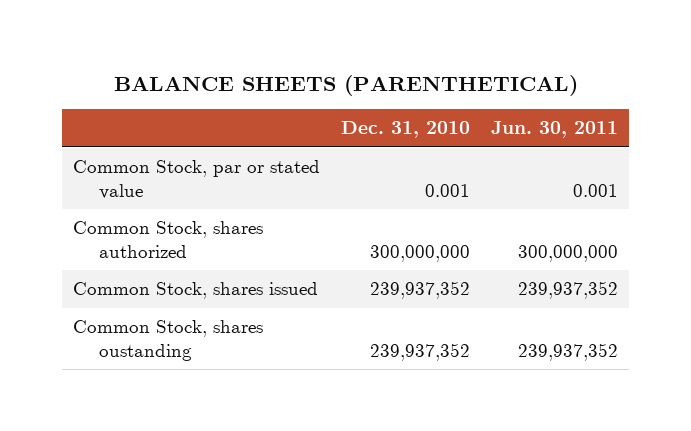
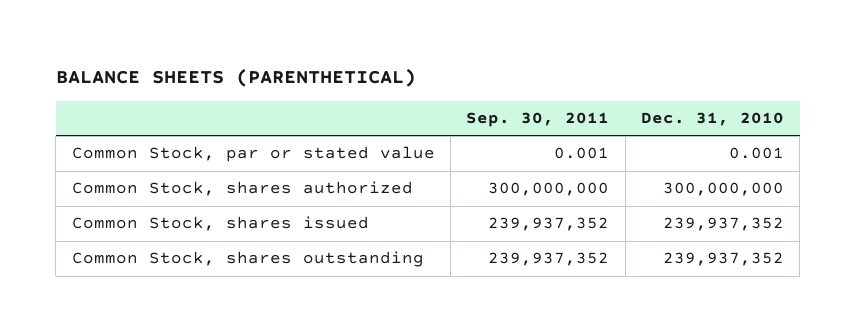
[491,121,619,139] Jun. 30, 2011 -> none
none -> [466,112,610,128] Sep. 30, 2011
[72,320,263,361] Common Stock, shares oustanding -> [71,251,424,268] Common Stock, shares outstanding

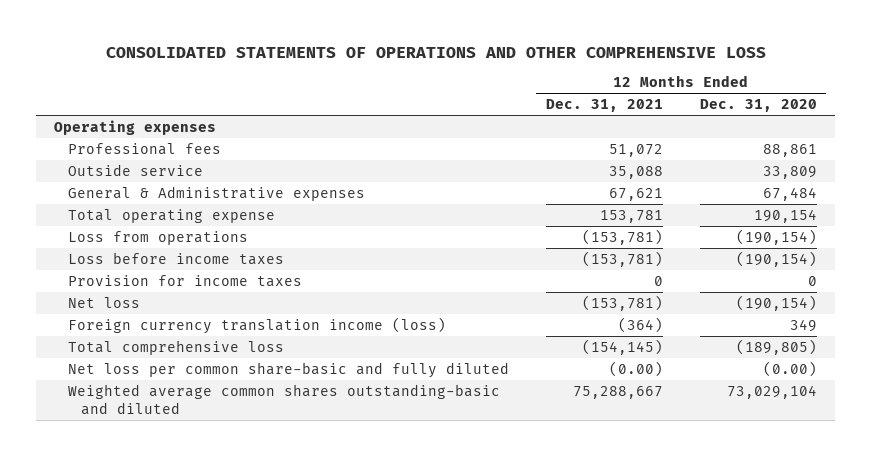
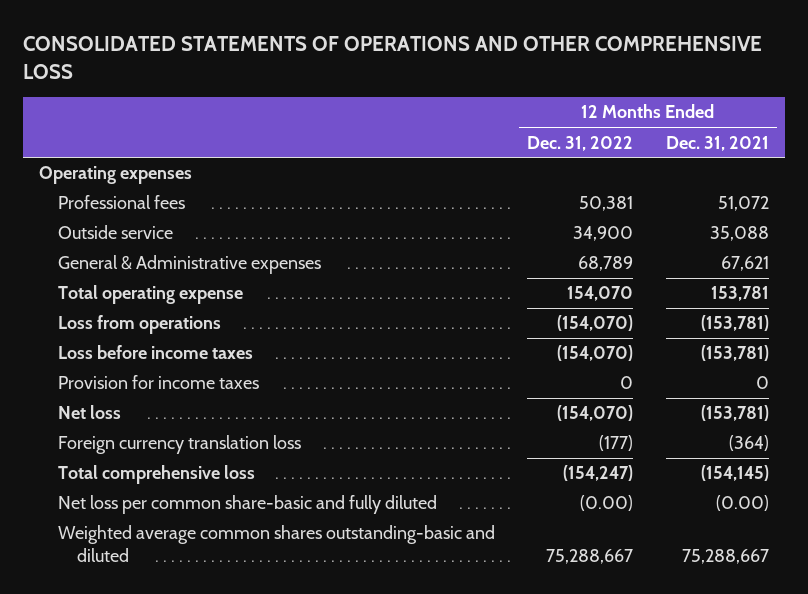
[699,99,817,113] Dec. 31, 2020 -> none
none -> [527,135,634,151] Dec. 31, 2022
[67,316,446,334] Foreign currency translation income (loss) -> [58,435,302,455] Foreign currency translation loss

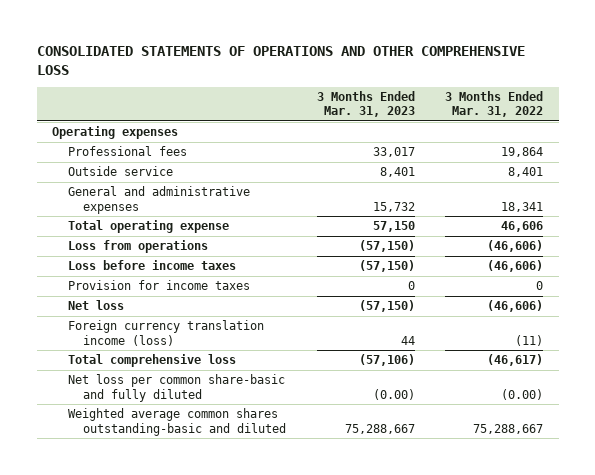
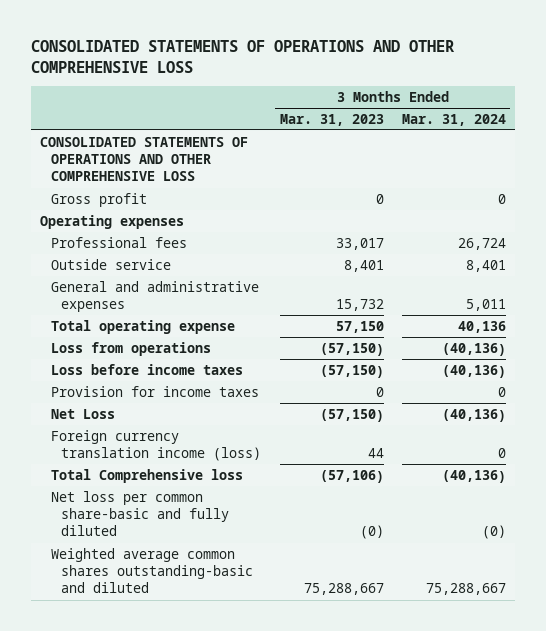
[445,91,544,118] 3 Months Ended Mar. 31, 2022 -> none
none -> [401,113,506,126] Mar. 31, 2024
none -> [40,136,249,182] CONSOLIDATED STATEMENTS OF OPERATIONS AND OTHER COMPREHENSIVE LOSS
none -> [50,192,147,207] Gross profit
[67,300,124,311] Net loss -> [50,408,115,419] Net Loss
[67,354,236,368] Total comprehensive loss -> [50,468,243,483] Total Comprehensive loss
[372,388,415,400] (0.00) -> [359,525,384,540] (0)

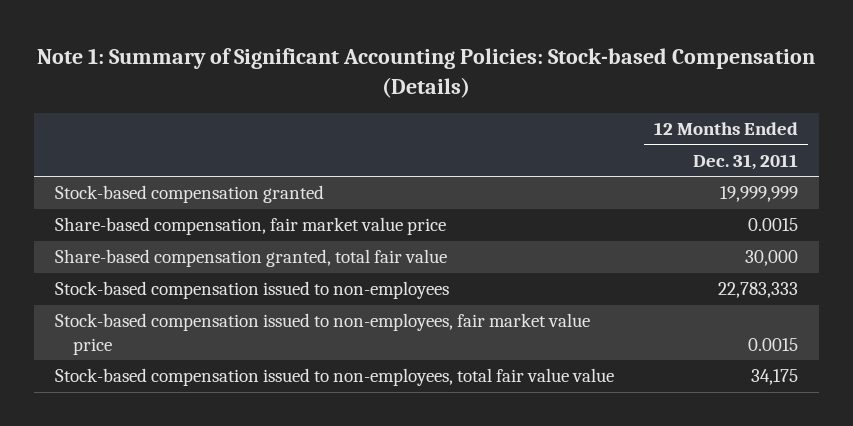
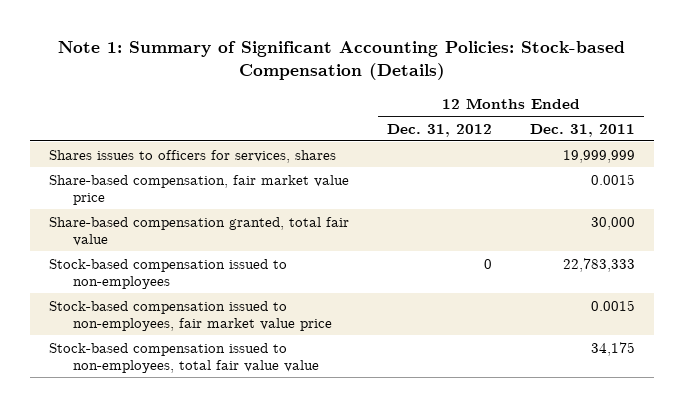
none -> [386,123,492,137] Dec. 31, 2012
[54,185,324,204] Stock-based compensation granted -> [49,149,337,163] Shares issues to officers for services, shares

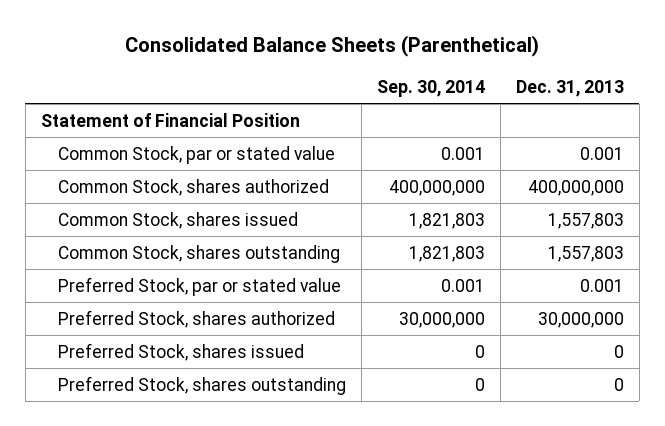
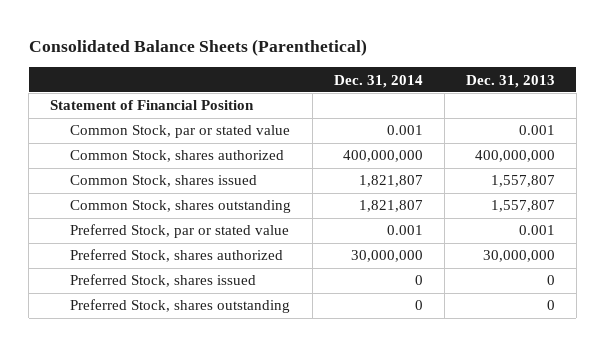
[377,79,486,97] Sep. 30, 2014 -> none
none -> [333,74,423,88] Dec. 31, 2014
[547,212,624,229] 1,557,803 -> [490,175,555,188] 1,557,807
[547,245,624,262] 1,557,803 -> [490,200,555,213] 1,557,807

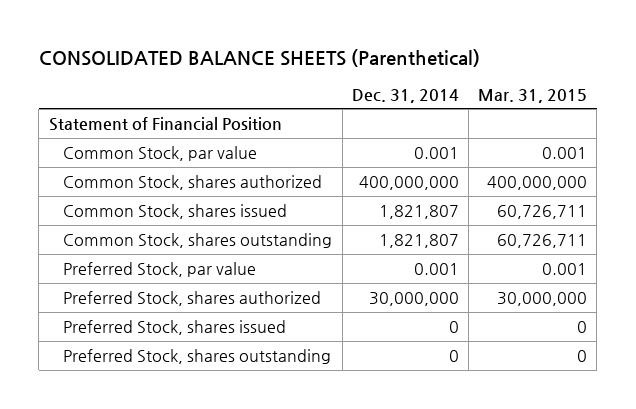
[28,39,367,57] Consolidated Balance Sheets (Parenthetical) -> [38,48,480,67] CONSOLIDATED BALANCE SHEETS (Parenthetical)
[465,74,555,88] Dec. 31, 2013 -> none
none -> [478,88,588,103] Mar. 31, 2015
[69,125,290,139] Common Stock, par or stated value -> [63,145,258,161] Common Stock, par value
[69,224,289,239] Preferred Stock, par or stated value -> [63,261,257,277] Preferred Stock, par value

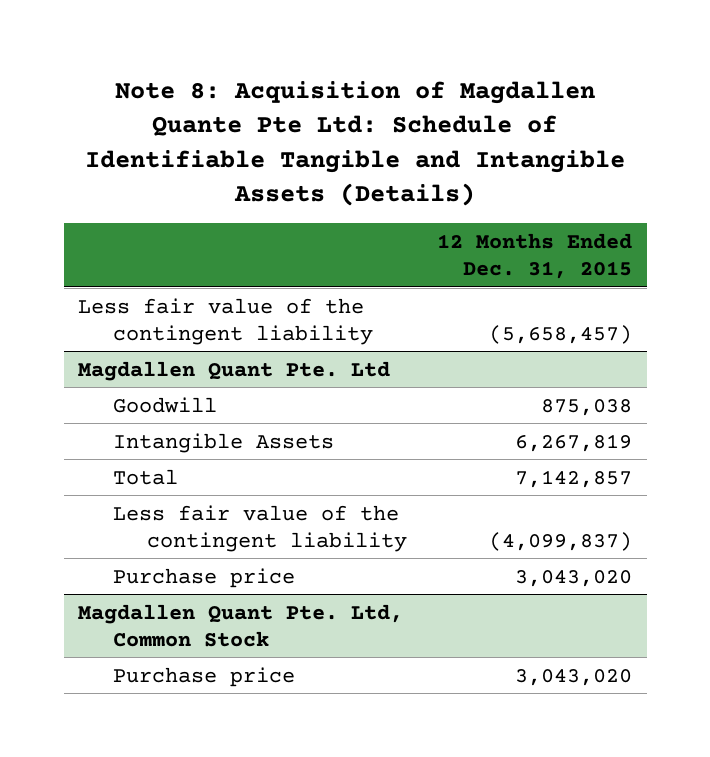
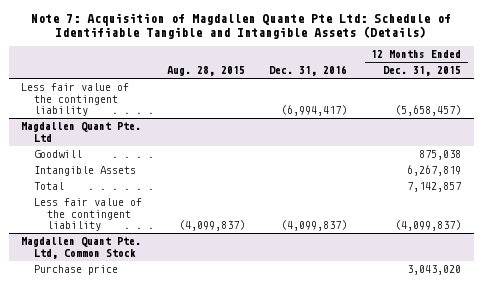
[85,80,626,207] Note 8: Acquisition of Magdallen Quante Pte Ltd: Schedule of Identifiable Tangible and Intangible Assets (Details) -> [31,13,452,40] Note 7: Acquisition of Magdallen Quante Pte Ltd: Schedule of Identifiable Tangible and Intangible Assets (Details)
none -> [166,66,245,77] Aug. 28, 2015
none -> [268,65,347,77] Dec. 31, 2016
[112,567,295,588] Purchase price -> none

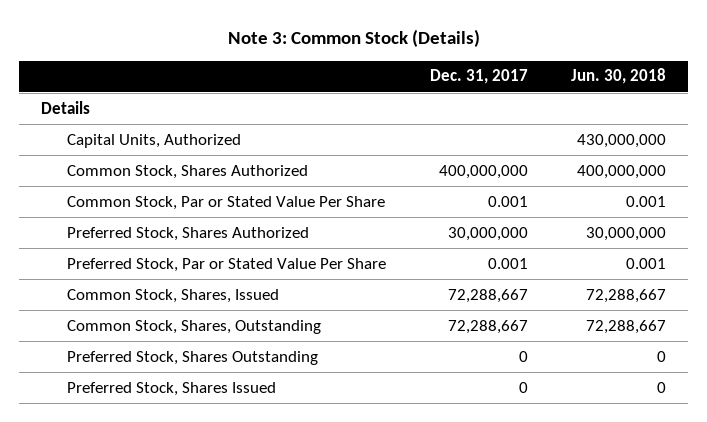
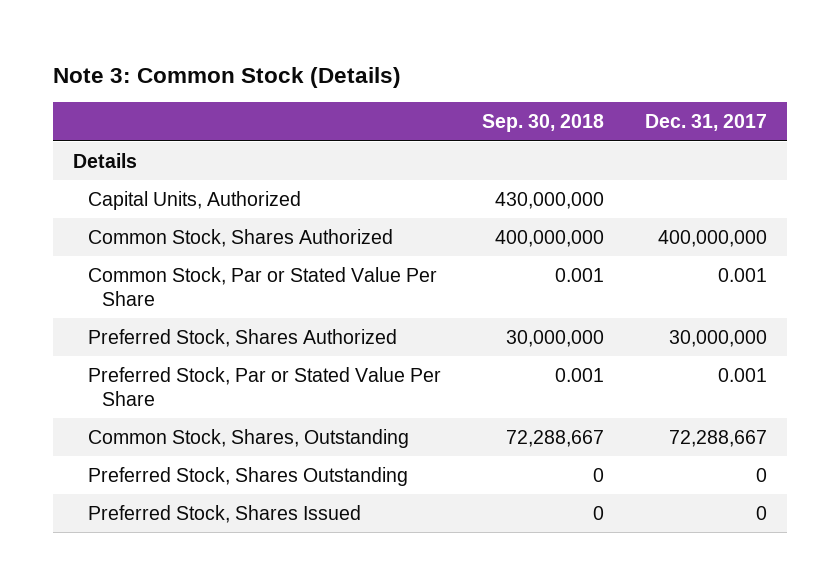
[571,68,667,85] Jun. 30, 2018 -> none
none -> [481,114,604,133] Sep. 30, 2018
[66,288,279,303] Common Stock, Shares, Issued -> none

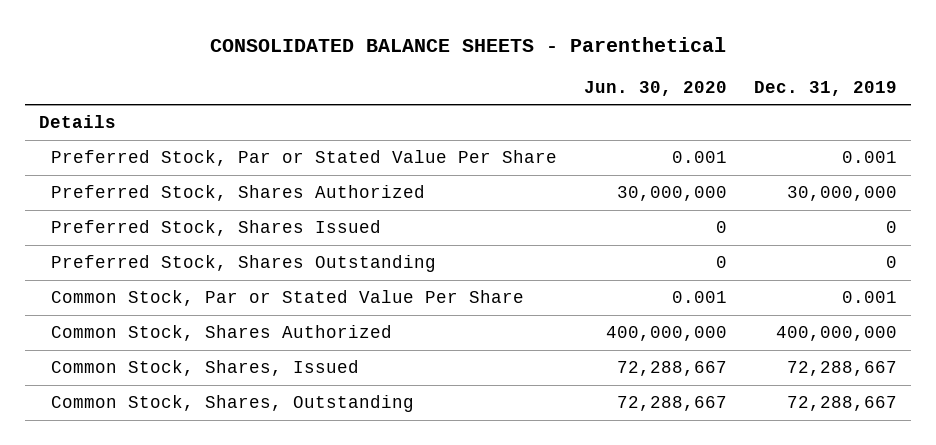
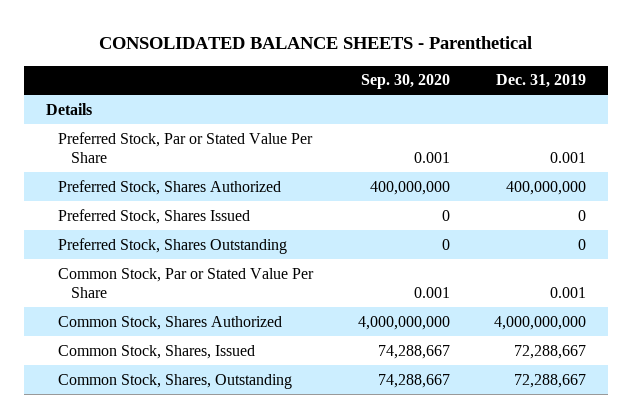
[584,80,728,96] Jun. 30, 2020 -> none
none -> [360,74,450,90] Sep. 30, 2020
[787,186,898,202] 30,000,000 -> [505,180,586,195] 400,000,000
[776,326,898,342] 400,000,000 -> [493,315,586,330] 4,000,000,000

